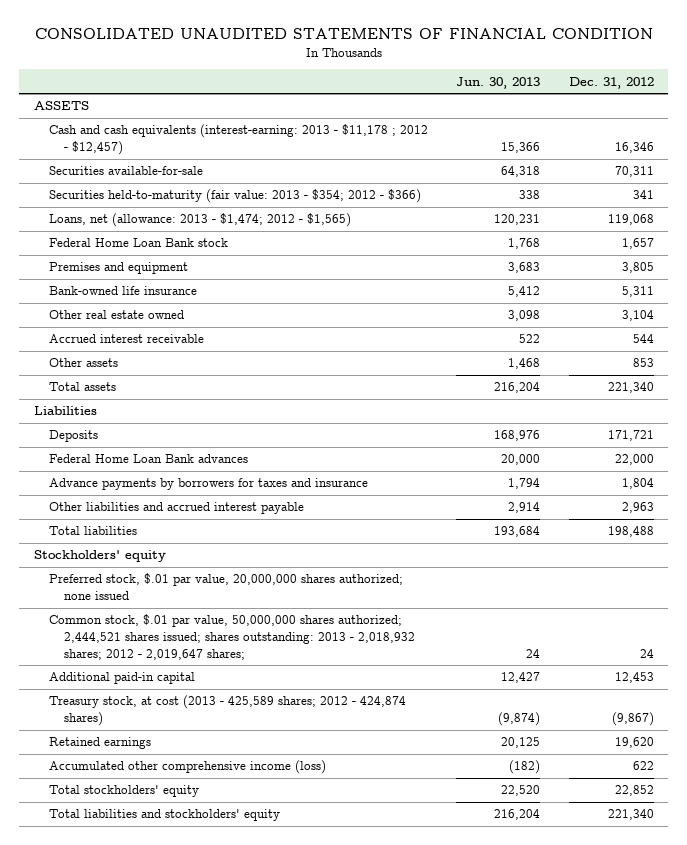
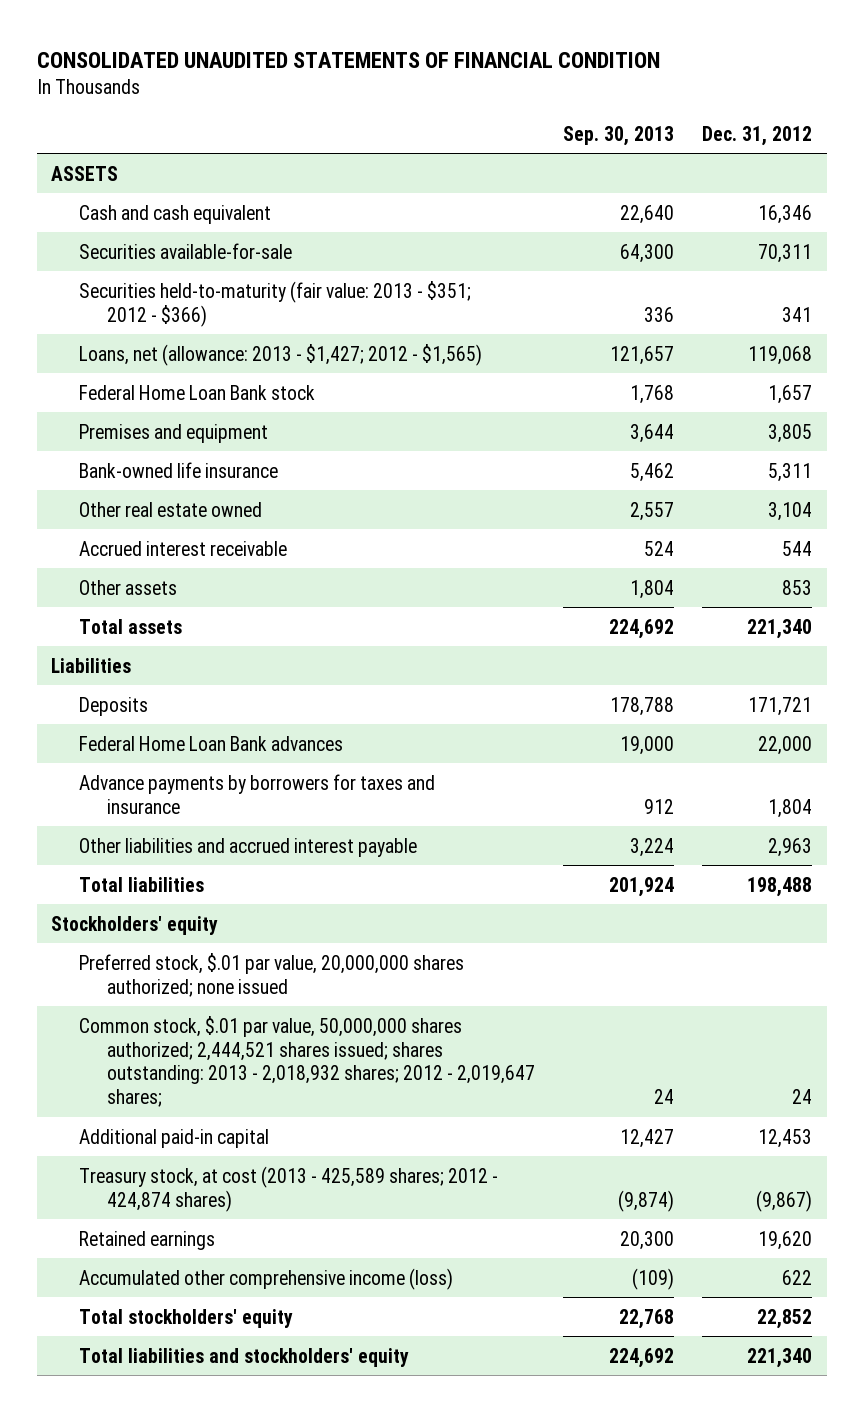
[456,76,541,89] Jun. 30, 2013 -> none
none -> [563,125,675,146] Sep. 30, 2013
[48,124,428,156] Cash and cash equivalents (interest-earning: 2013 - $11,178 ; 2012 - $12,457) -> [79,204,272,224] Cash and cash equivalent
[48,189,421,204] Securities held-to-maturity (fair value: 2013 - $354; 2012 - $366) -> [79,280,472,327] Securities held-to-maturity (fair value: 2013 - $351; 2012 - $366)
[48,213,351,228] Loans, net (allowance: 2013 - $1,474; 2012 - $1,565) -> [79,343,483,366] Loans, net (allowance: 2013 - $1,427; 2012 - $1,565)

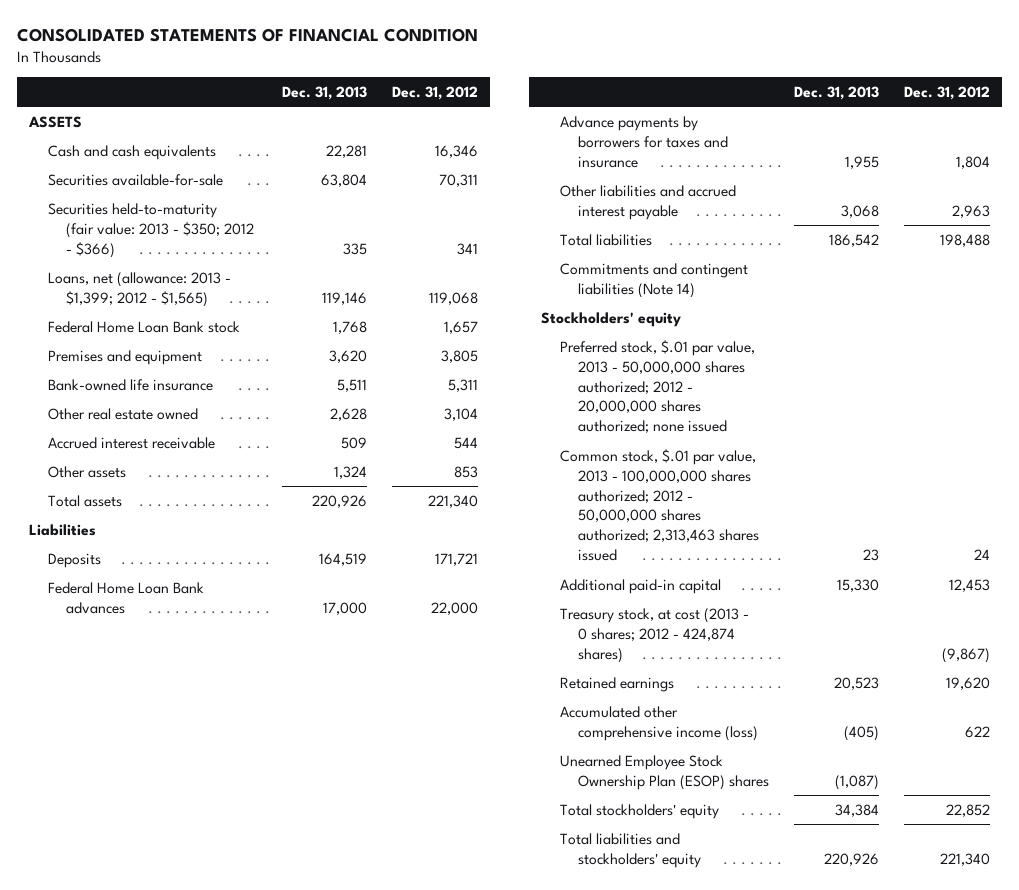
[37,51,661,68] CONSOLIDATED UNAUDITED STATEMENTS OF FINANCIAL CONDITION -> [16,27,478,42] CONSOLIDATED STATEMENTS OF FINANCIAL CONDITION
[563,125,675,146] Sep. 30, 2013 -> none
none -> [281,85,367,100] Dec. 31, 2013
[79,204,272,224] Cash and cash equivalent -> [47,144,216,160] Cash and cash equivalents
[79,280,472,327] Securities held-to-maturity (fair value: 2013 - $351; 2012 - $366) -> [47,202,255,258] Securities held-to-maturity (fair value: 2013 - $350; 2012 - $366)
[79,343,483,366] Loans, net (allowance: 2013 - $1,427; 2012 - $1,565) -> [47,271,231,307] Loans, net (allowance: 2013 - $1,399; 2012 - $1,565)
none -> [559,262,748,298] Commitments and contingent liabilities (Note 14)
[79,952,465,997] Preferred stock, $.01 par value, 20,000,000 shares authorized; none issued -> [559,339,755,434] Preferred stock, $.01 par value, 2013 - 50,000,000 shares authorized; 2012 - 20,000,000 shares authorized; none issued
[79,1015,536,1108] Common stock, $.01 par value, 50,000,000 shares authorized; 2,444,521 shares issued; shares outstanding: 2013 - 2,018,932 shares; 2012 - 2,019,647 shares; -> [559,448,760,562] Common stock, $.01 par value, 2013 - 100,000,000 shares authorized; 2012 - 50,000,000 shares authorized; 2,313,463 shares issued
[79,1165,499,1212] Treasury stock, at cost (2013 - 425,589 shares; 2012 - 424,874 shares) -> [559,607,749,663] Treasury stock, at cost (2013 - 0 shares; 2012 - 424,874 shares)
none -> [559,754,770,790] Unearned Employee Stock Ownership Plan (ESOP) shares

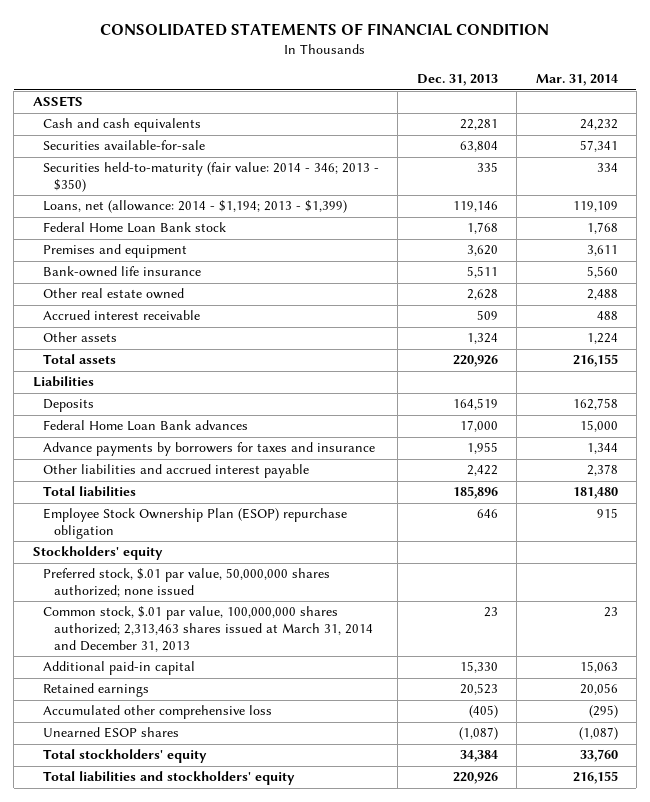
[391,85,478,100] Dec. 31, 2012 -> none
none -> [535,74,618,87] Mar. 31, 2014
[47,202,255,258] Securities held-to-maturity (fair value: 2013 - $350; 2012 - $366) -> [43,162,380,193] Securities held-to-maturity (fair value: 2014 - 346; 2013 - $350)
[47,271,231,307] Loans, net (allowance: 2013 - $1,399; 2012 - $1,565) -> [43,200,348,214] Loans, net (allowance: 2014 - $1,194; 2013 - $1,399)
[559,262,748,298] Commitments and contingent liabilities (Note 14) -> none
[841,204,880,218] 3,068 -> [466,465,498,477] 2,422
[829,233,880,247] 186,542 -> [452,486,498,500] 185,896
none -> [43,508,348,540] Employee Stock Ownership Plan (ESOP) repurchase obligation
[559,339,755,434] Preferred stock, $.01 par value, 2013 - 50,000,000 shares authorized; 2012 - 20,000,000 shares authorized; none issued -> [43,568,331,598] Preferred stock, $.01 par value, 50,000,000 shares authorized; none issued
[559,448,760,562] Common stock, $.01 par value, 2013 - 100,000,000 shares authorized; 2012 - 50,000,000 shares authorized; 2,313,463 shares issued -> [43,606,373,653] Common stock, $.01 par value, 100,000,000 shares authorized; 2,313,463 shares issued at March 31, 2014 and December 31, 2013
[559,607,749,663] Treasury stock, at cost (2013 - 0 shares; 2012 - 424,874 shares) -> none
[559,705,759,741] Accumulated other comprehensive income (loss) -> [43,705,273,720] Accumulated other comprehensive loss
[559,754,770,790] Unearned Employee Stock Ownership Plan (ESOP) shares -> [43,727,180,739] Unearned ESOP shares

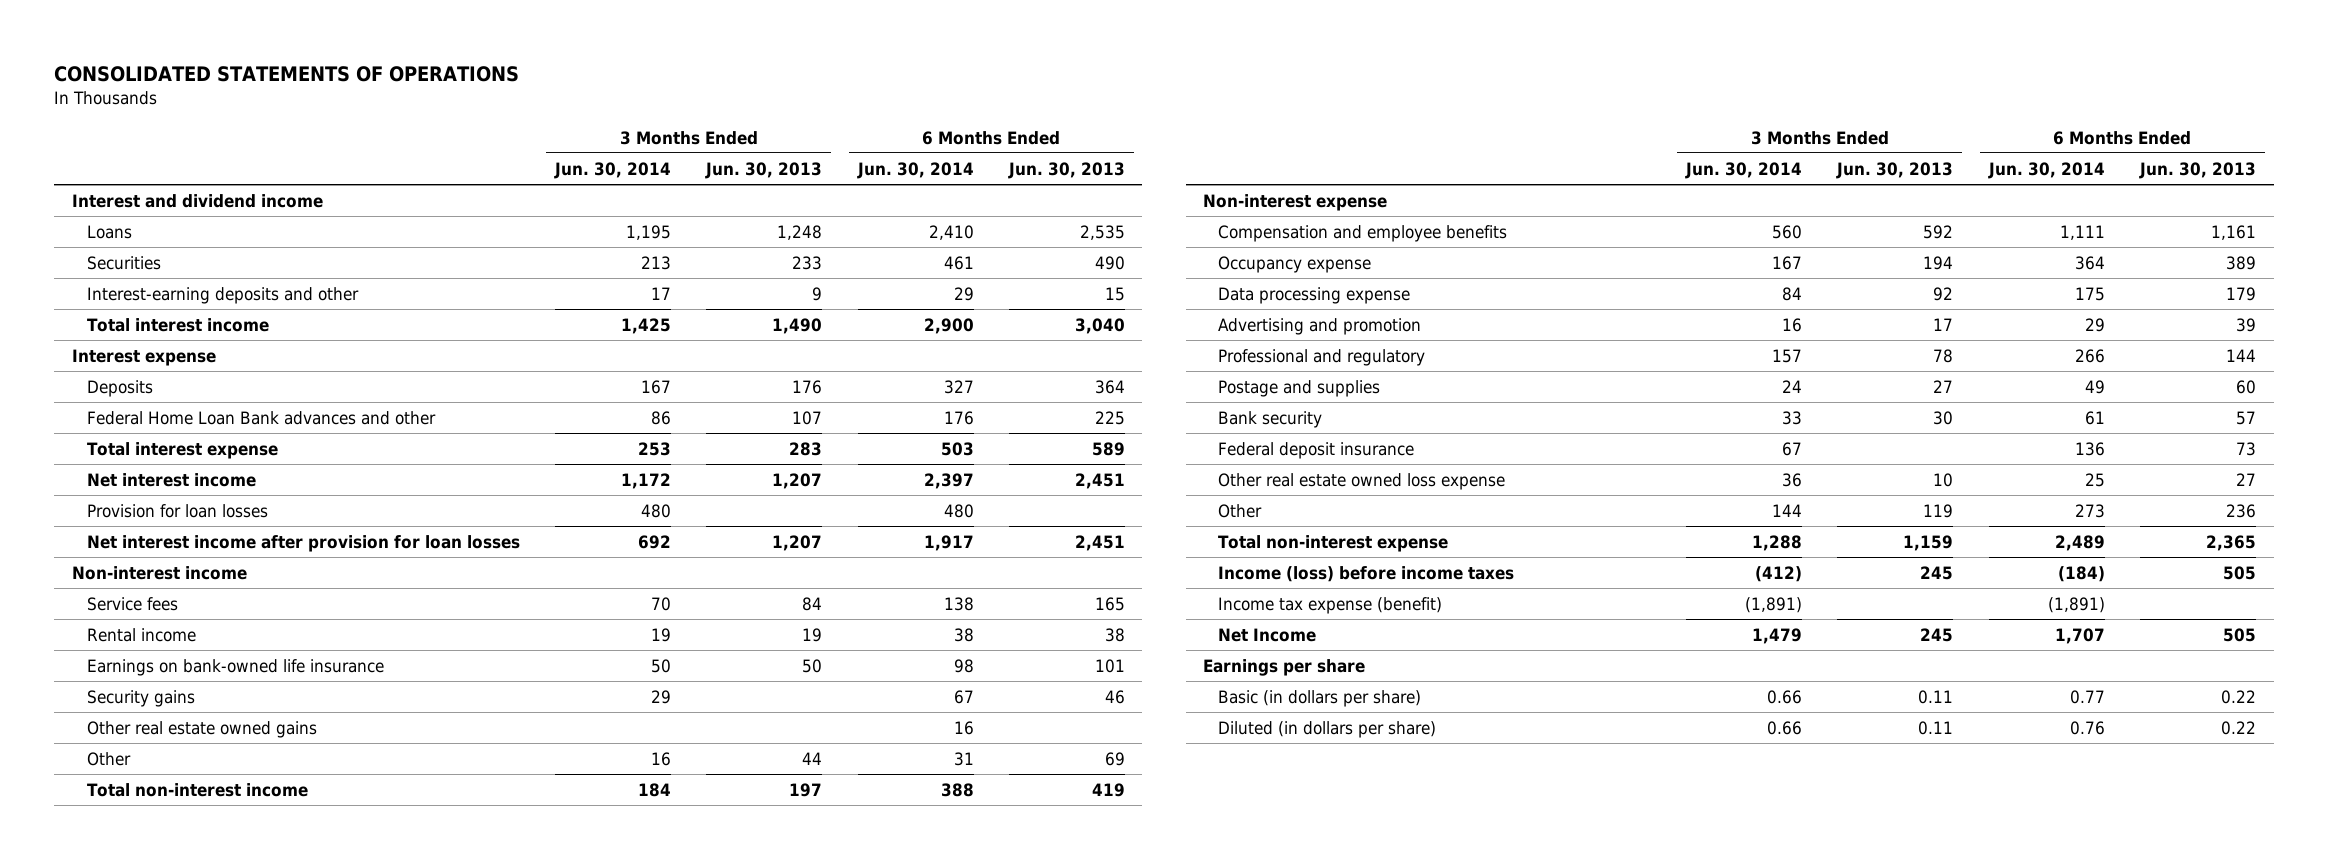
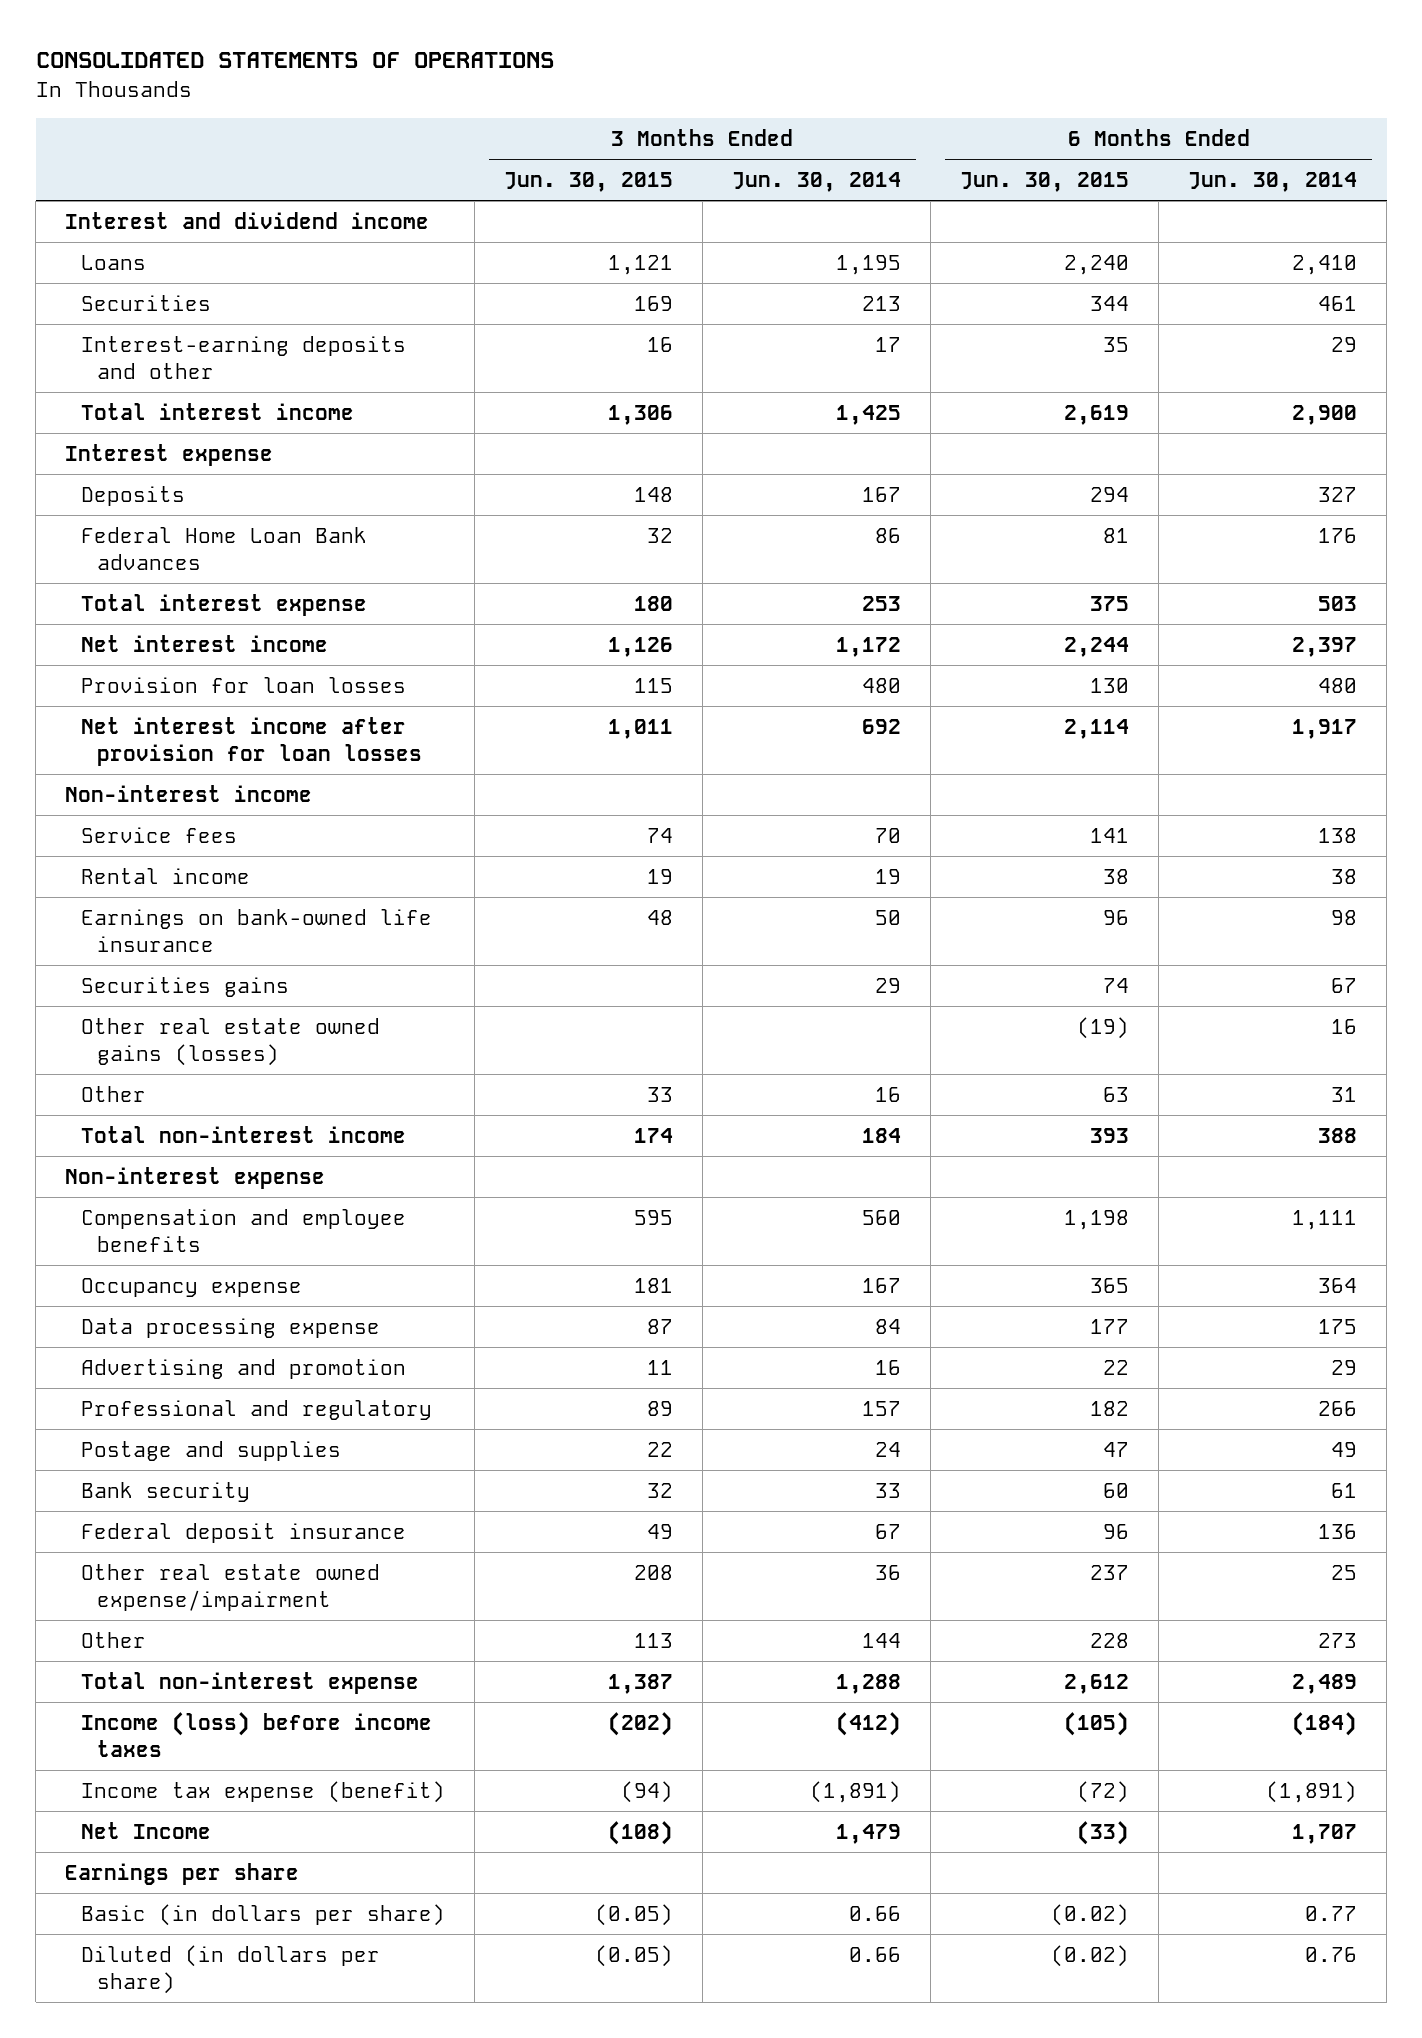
[705,161,823,179] Jun. 30, 2013 -> none
[1007,161,1125,179] Jun. 30, 2013 -> none
none -> [503,172,673,193] Jun. 30, 2015
none -> [960,172,1130,193] Jun. 30, 2015
[86,410,436,425] Federal Home Loan Bank advances and other -> [80,527,367,570] Federal Home Loan Bank advances
[86,689,195,707] Security gains -> [80,977,289,998] Securities gains
[86,720,317,738] Other real estate owned gains -> [80,1018,380,1066] Other real estate owned gains (losses)
[1217,472,1505,490] Other real estate owned loss expense -> [80,1564,380,1611] Other real estate owned expense/impairment

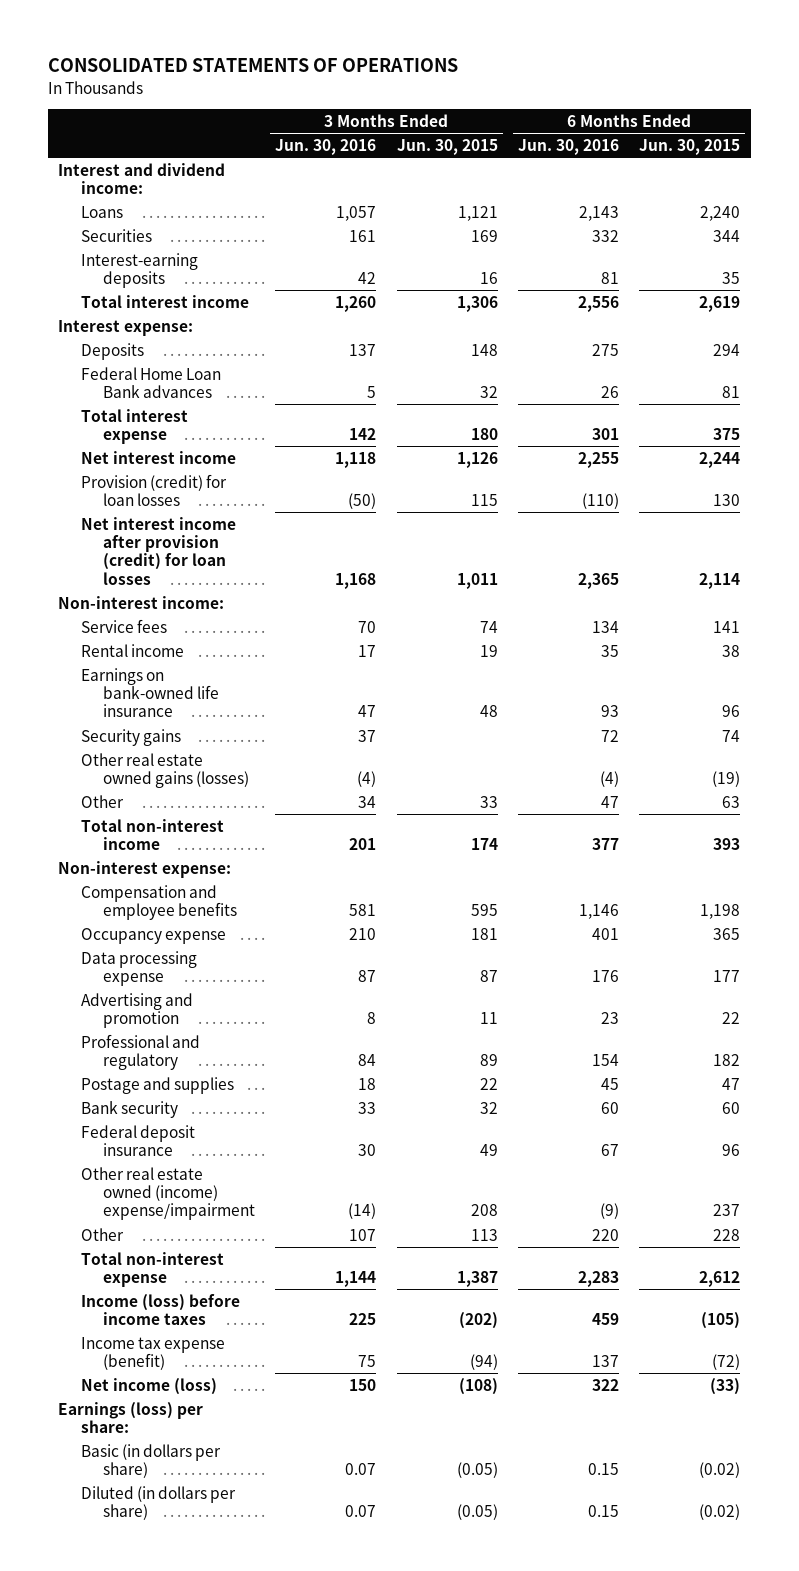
[732,172,902,193] Jun. 30, 2014 -> none
[1188,172,1358,193] Jun. 30, 2014 -> none
none -> [275,138,377,155] Jun. 30, 2016
none -> [517,138,619,155] Jun. 30, 2016
[65,212,430,230] Interest and dividend income -> [58,162,226,194] Interest and dividend income:
[80,336,406,379] Interest-earning deposits and other -> [80,252,198,288] Interest-earning deposits
[65,444,274,467] Interest expense -> [58,319,194,336] Interest expense:
[80,677,406,694] Provision for loan losses -> [80,473,227,506] Provision (credit) for loan losses
[80,717,422,766] Net interest income after provision for loan losses -> [80,516,236,585] Net interest income after provision (credit) for loan losses
[65,785,313,803] Non-interest income -> [58,595,225,609] Non-interest income:
[80,977,289,998] Securities gains -> [80,728,181,746] Security gains
[65,1167,326,1190] Non-interest expense -> [58,860,232,878] Non-interest expense:
[80,1564,380,1611] Other real estate owned expense/impairment -> [80,1166,255,1221] Other real estate owned (income) expense/impairment
[80,1822,211,1840] Net Income -> [80,1377,217,1395] Net income (loss)
[65,1863,300,1886] Earnings per share -> [58,1401,204,1433] Earnings (loss) per share:

